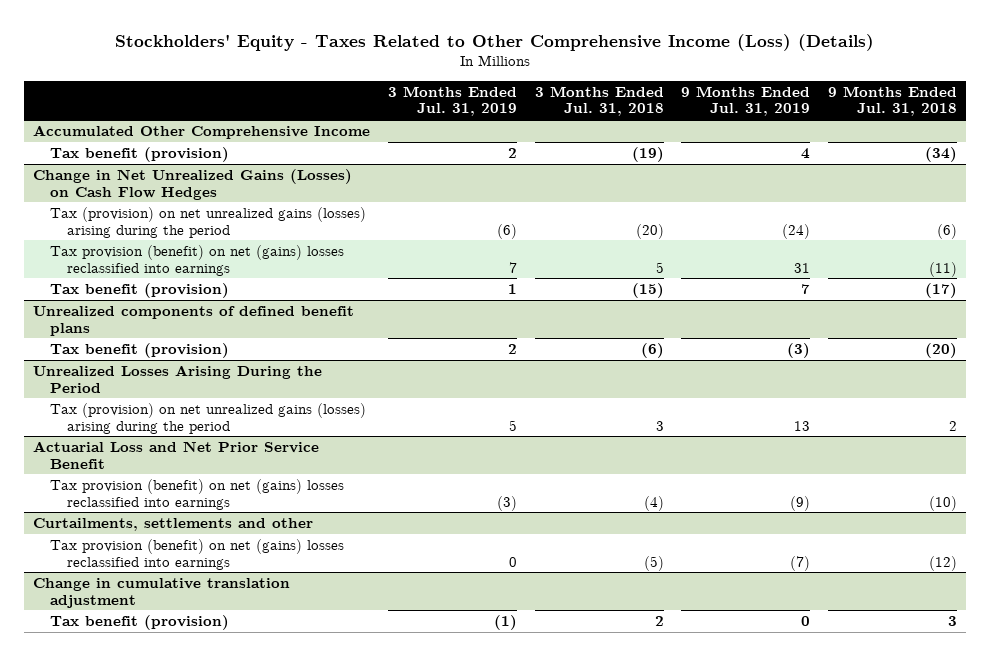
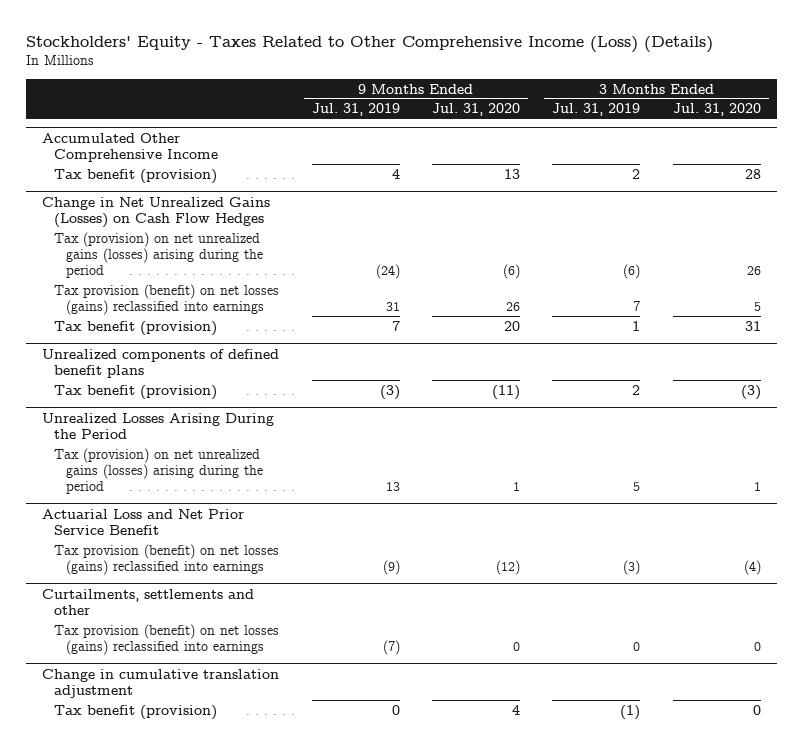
[534,85,664,117] 3 Months Ended Jul. 31, 2018 -> none
[828,85,958,117] 9 Months Ended Jul. 31, 2018 -> none
none -> [432,103,521,117] Jul. 31, 2020
none -> [672,103,761,117] Jul. 31, 2020
[49,244,344,276] Tax provision (benefit) on net (gains) losses reclassified into earnings -> [54,283,280,315] Tax provision (benefit) on net losses (gains) reclassified into earnings
[49,478,344,510] Tax provision (benefit) on net (gains) losses reclassified into earnings -> [54,543,280,575] Tax provision (benefit) on net losses (gains) reclassified into earnings
[49,538,344,570] Tax provision (benefit) on net (gains) losses reclassified into earnings -> [54,623,280,655] Tax provision (benefit) on net losses (gains) reclassified into earnings

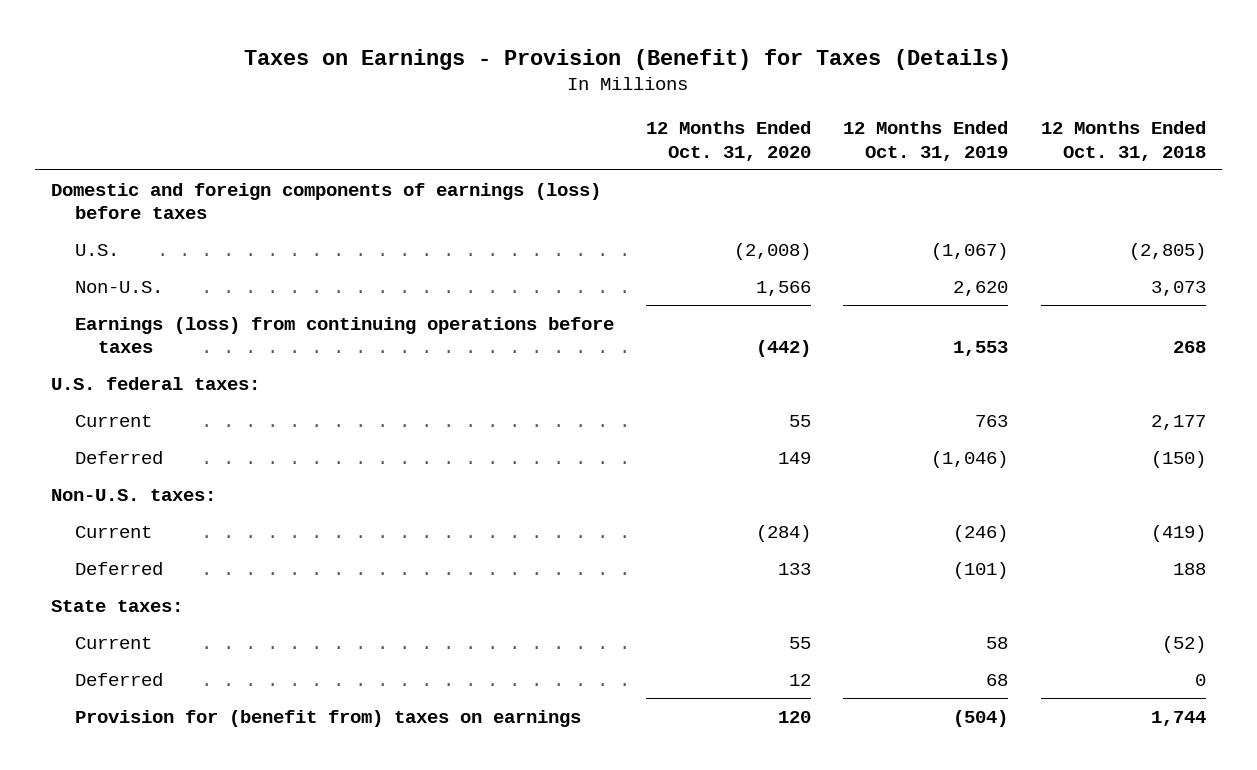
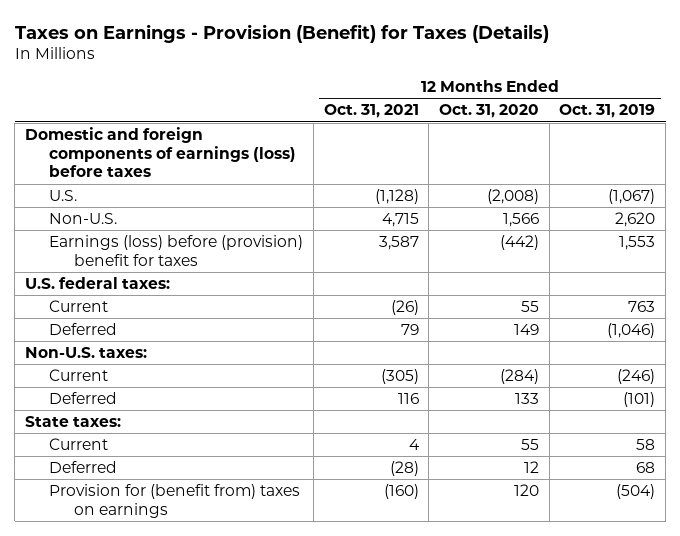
[1040,121,1206,161] 12 Months Ended Oct. 31, 2018 -> none
none -> [323,104,419,119] Oct. 31, 2021
[74,316,614,354] Earnings (loss) from continuing operations before taxes -> [49,235,304,266] Earnings (loss) before (provision) benefit for taxes

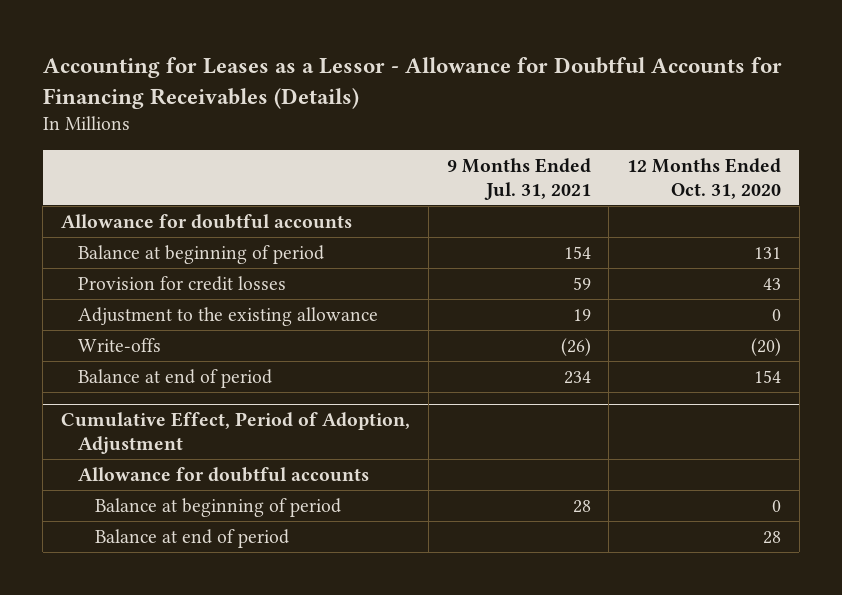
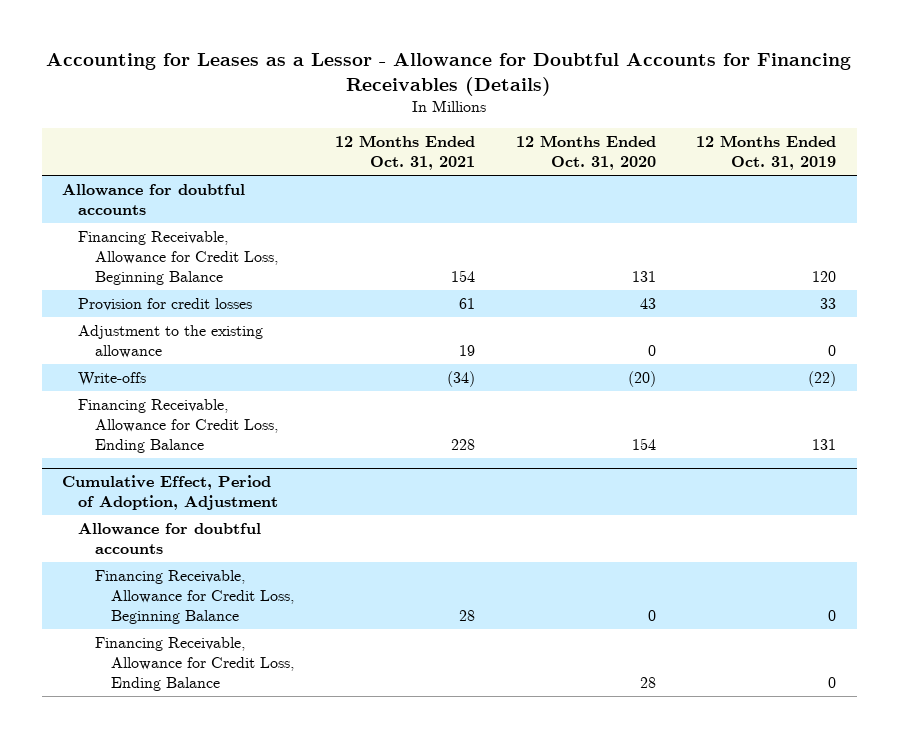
[446,157,591,200] 9 Months Ended Jul. 31, 2021 -> none
none -> [335,135,476,171] 12 Months Ended Oct. 31, 2021
none -> [696,135,837,171] 12 Months Ended Oct. 31, 2019
[77,244,324,264] Balance at beginning of period -> [78,231,278,286] Financing Receivable, Allowance for Credit Loss, Beginning Balance
[77,368,272,388] Balance at end of period -> [78,399,278,454] Financing Receivable, Allowance for Credit Loss, Ending Balance
[94,497,341,517] Balance at beginning of period -> [94,570,295,625] Financing Receivable, Allowance for Credit Loss, Beginning Balance
[94,528,289,548] Balance at end of period -> [94,637,295,692] Financing Receivable, Allowance for Credit Loss, Ending Balance

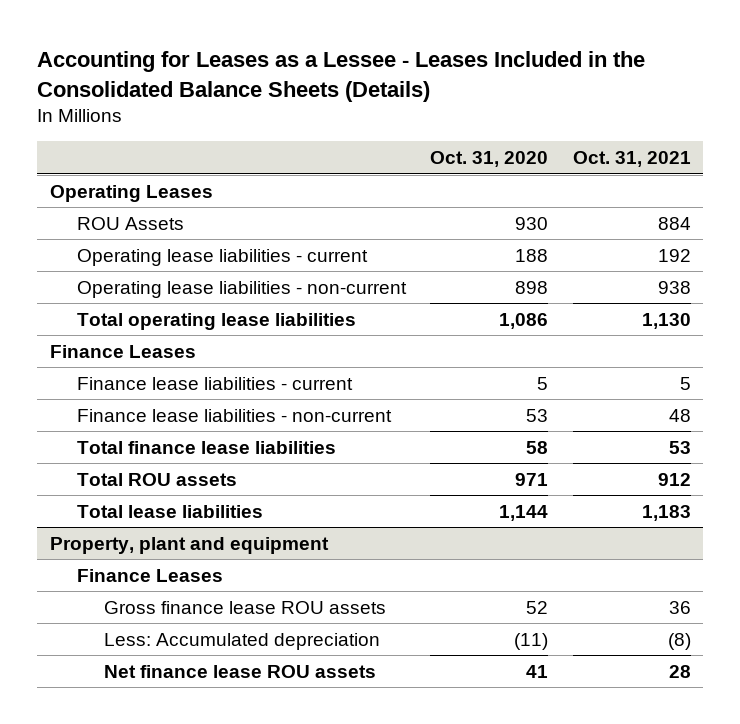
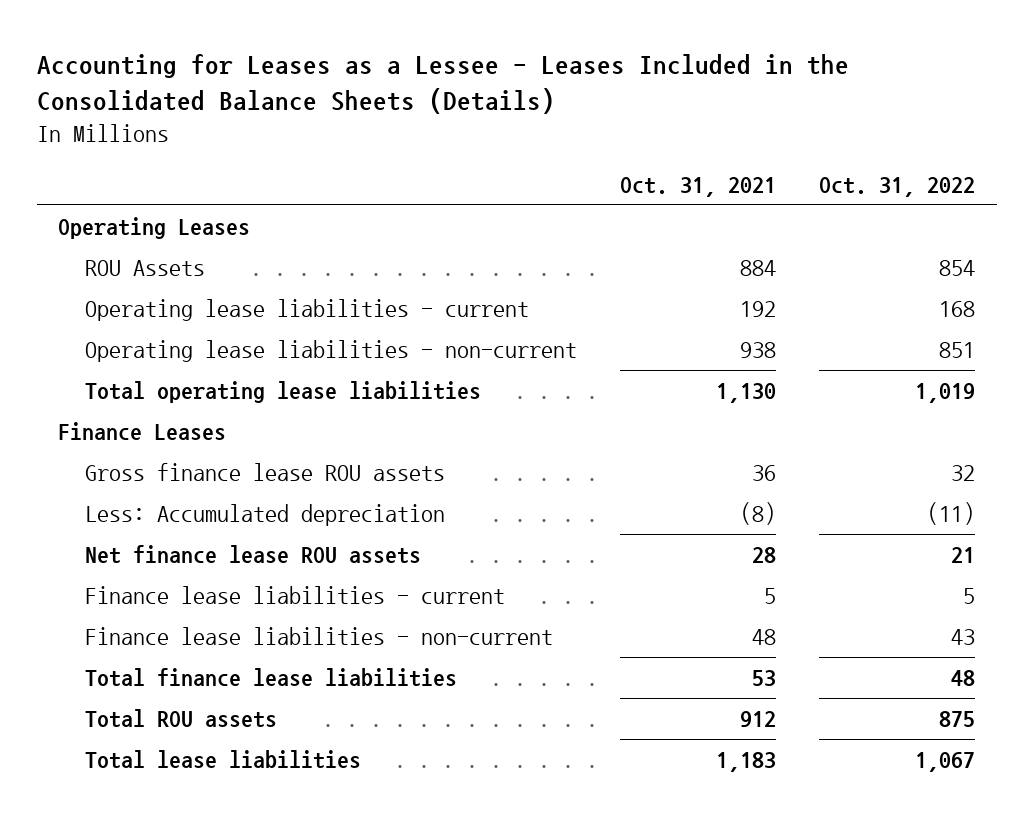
[430,151,549,168] Oct. 31, 2020 -> none
none -> [818,176,975,197] Oct. 31, 2022
none -> [84,462,445,481] Gross finance lease ROU assets
none -> [84,503,445,526] Less: Accumulated depreciation
none -> [84,544,421,564] Net finance lease ROU assets
[49,536,329,554] Property, plant and equipment -> none
[77,568,224,582] Finance Leases -> none
[104,600,387,614] Gross finance lease ROU assets -> none
[104,632,381,650] Less: Accumulated depreciation -> none
[104,664,377,678] Net finance lease ROU assets -> none

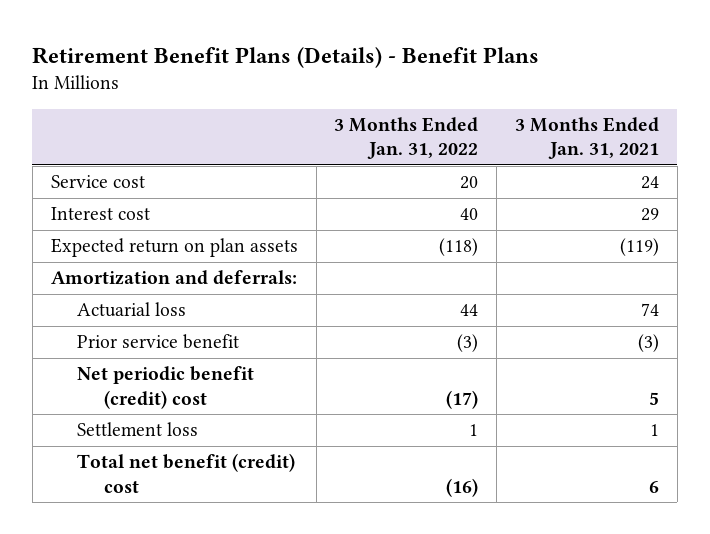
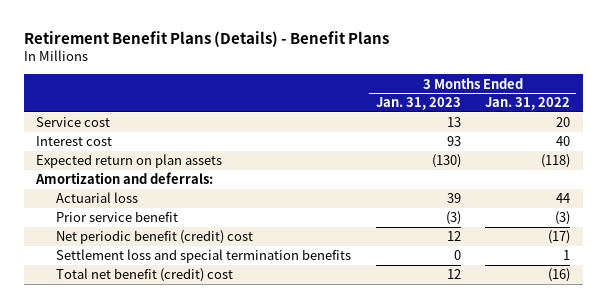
[514,116,659,160] 3 Months Ended Jan. 31, 2021 -> none
none -> [375,97,461,111] Jan. 31, 2023
[77,422,199,437] Settlement loss -> none
none -> [55,249,351,264] Settlement loss and special termination benefits

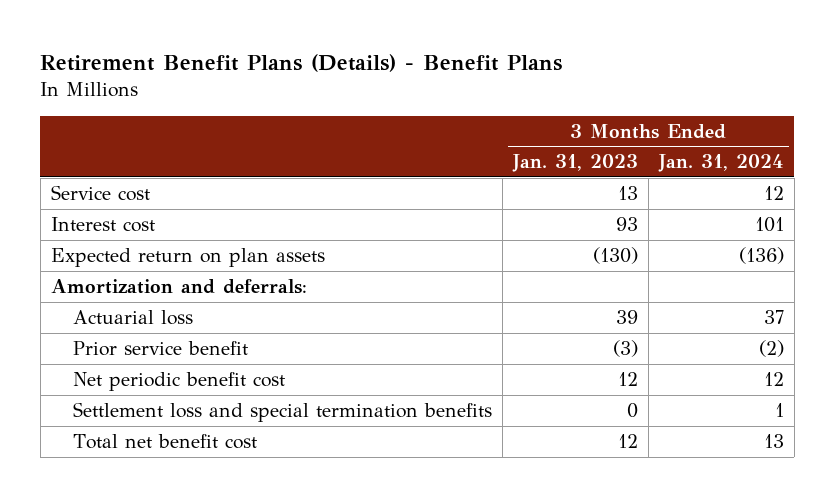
[485,97,571,111] Jan. 31, 2022 -> none
none -> [657,154,784,173] Jan. 31, 2024
[55,230,253,245] Net periodic benefit (credit) cost -> [73,371,286,391] Net periodic benefit cost
[55,268,233,283] Total net benefit (credit) cost -> [73,433,258,449] Total net benefit cost

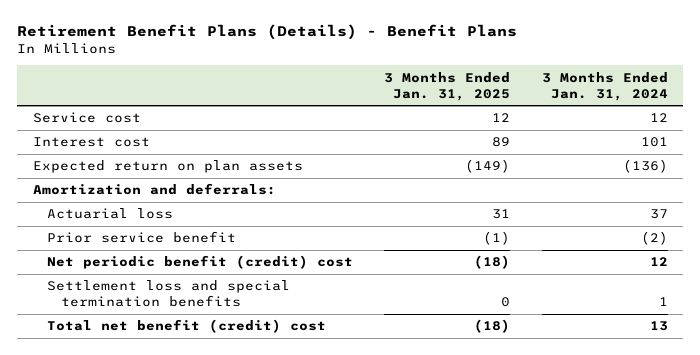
[512,154,639,173] Jan. 31, 2023 -> none
none -> [384,71,511,101] 3 Months Ended Jan. 31, 2025
[73,371,286,391] Net periodic benefit cost -> [47,255,354,270] Net periodic benefit (credit) cost
[73,433,258,449] Total net benefit cost -> [47,319,327,334] Total net benefit (credit) cost

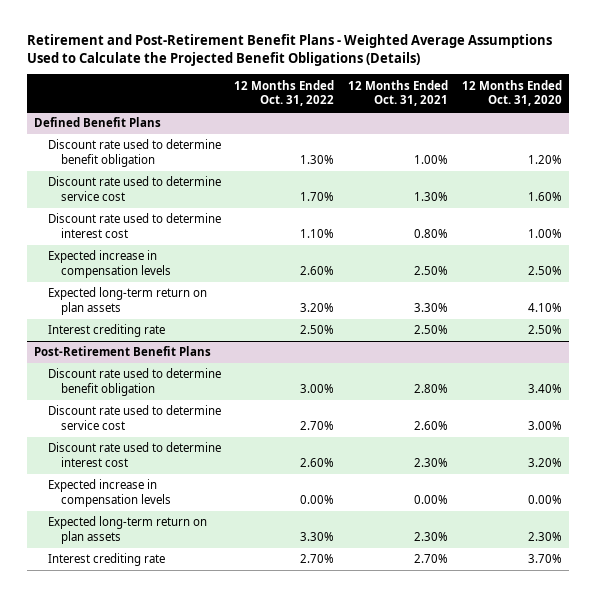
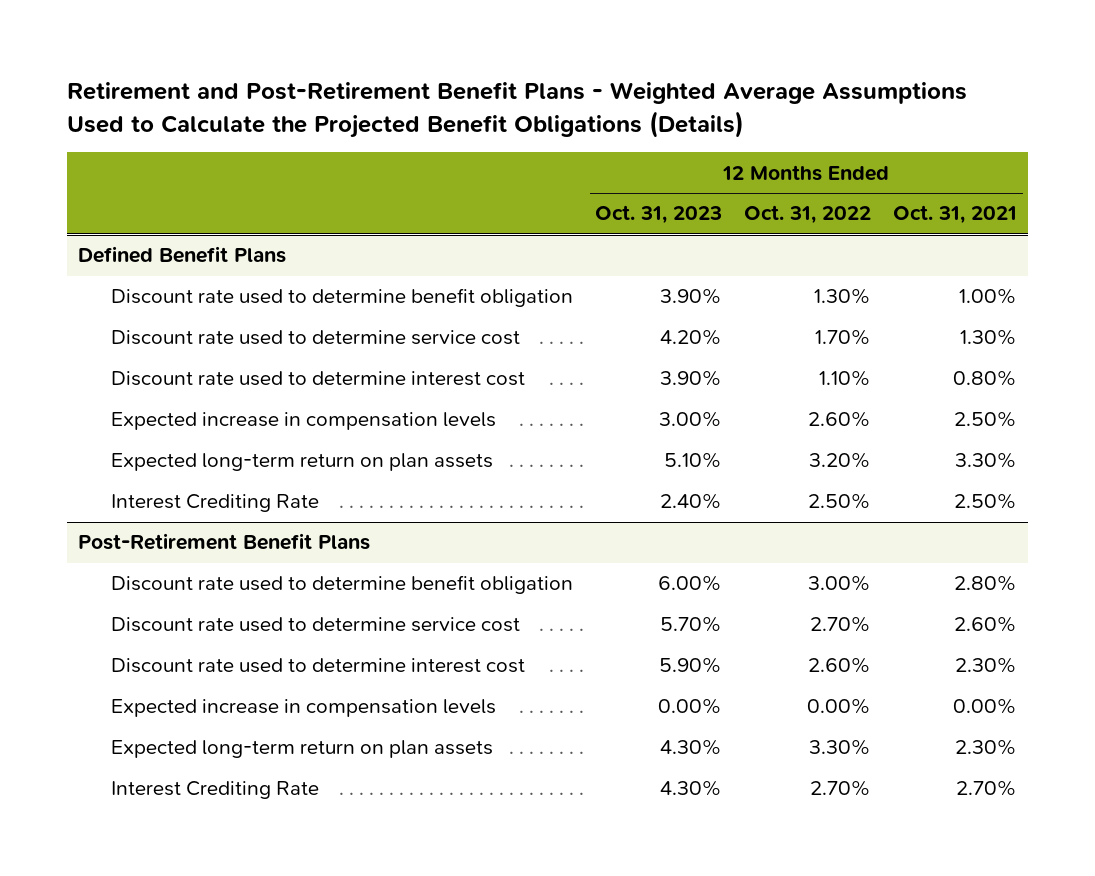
[461,79,562,106] 12 Months Ended Oct. 31, 2020 -> none
none -> [595,205,723,225] Oct. 31, 2023
[47,324,165,338] Interest crediting rate -> [111,494,320,513] Interest Crediting Rate
[47,553,165,567] Interest crediting rate -> [111,781,320,800] Interest Crediting Rate

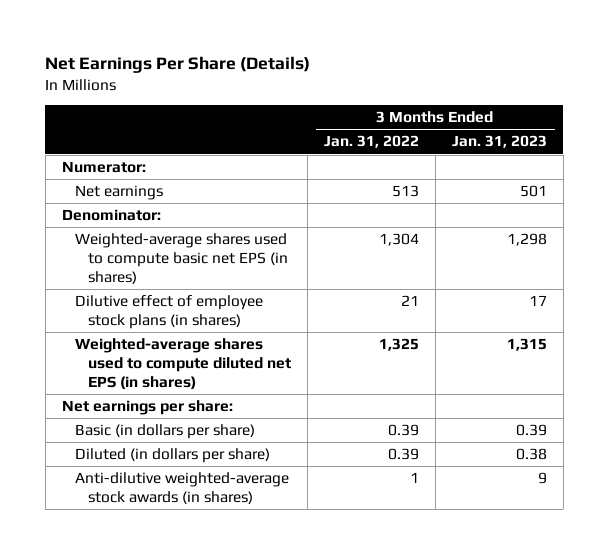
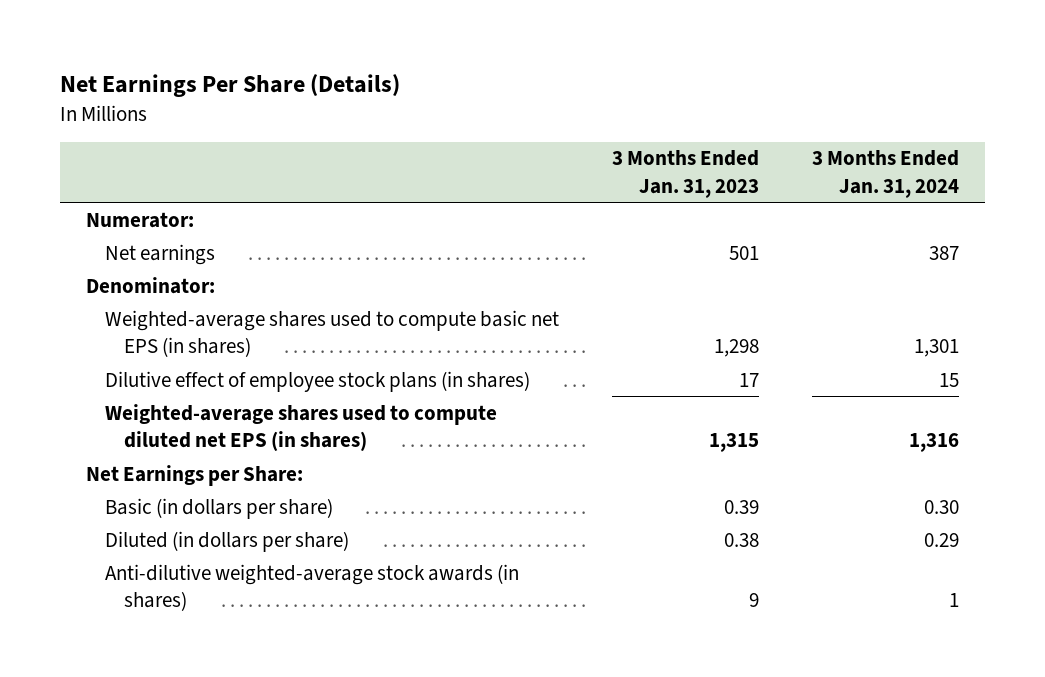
[323,135,419,149] Jan. 31, 2022 -> none
none -> [811,150,959,198] 3 Months Ended Jan. 31, 2024
[61,400,233,416] Net earnings per share: -> [85,464,303,486] Net Earnings per Share:

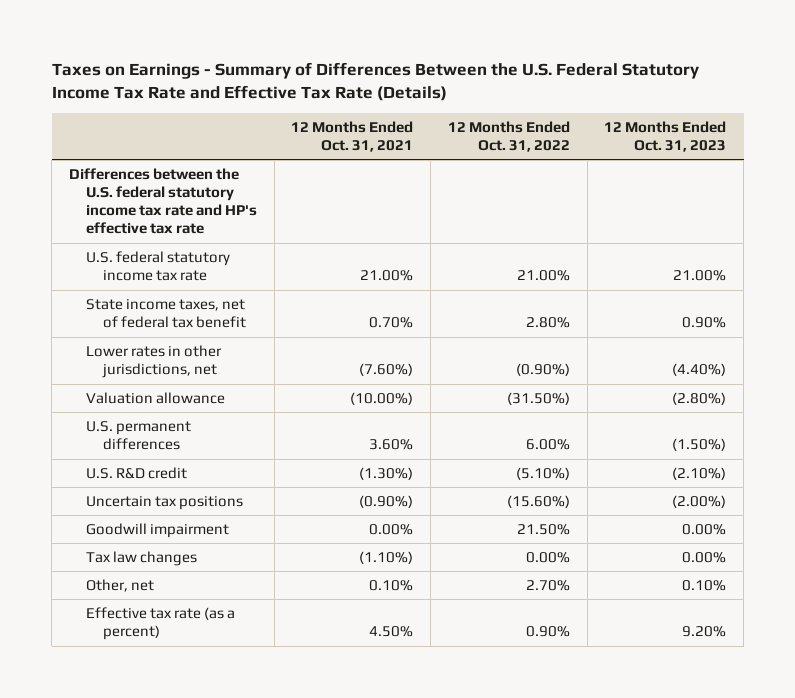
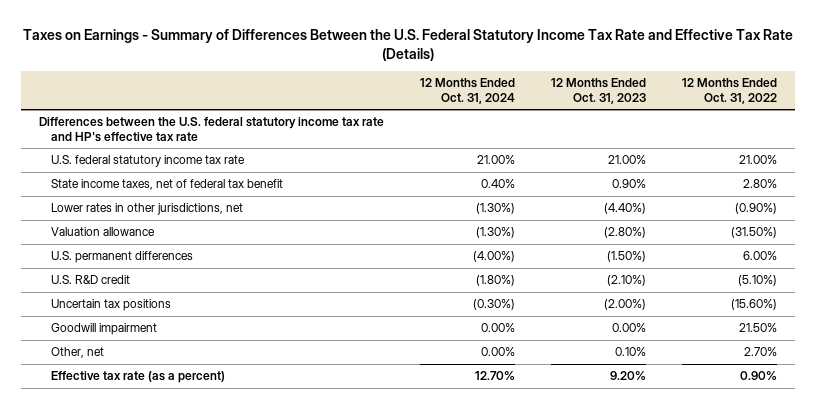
[291,121,414,153] 12 Months Ended Oct. 31, 2021 -> none
none -> [420,78,516,104] 12 Months Ended Oct. 31, 2024
[85,551,197,567] Tax law changes -> none

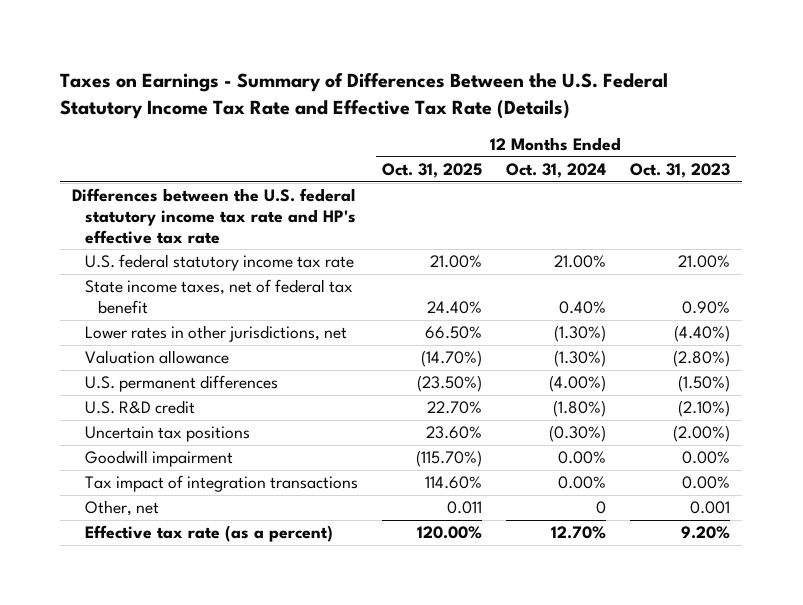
[682,78,778,104] 12 Months Ended Oct. 31, 2022 -> none
none -> [382,162,483,178] Oct. 31, 2025
none -> [85,475,359,493] Tax impact of integration transactions
[481,347,516,357] 0.00% -> [596,501,607,515] 0
[615,347,647,357] 0.10% -> [690,501,731,515] 0.001

